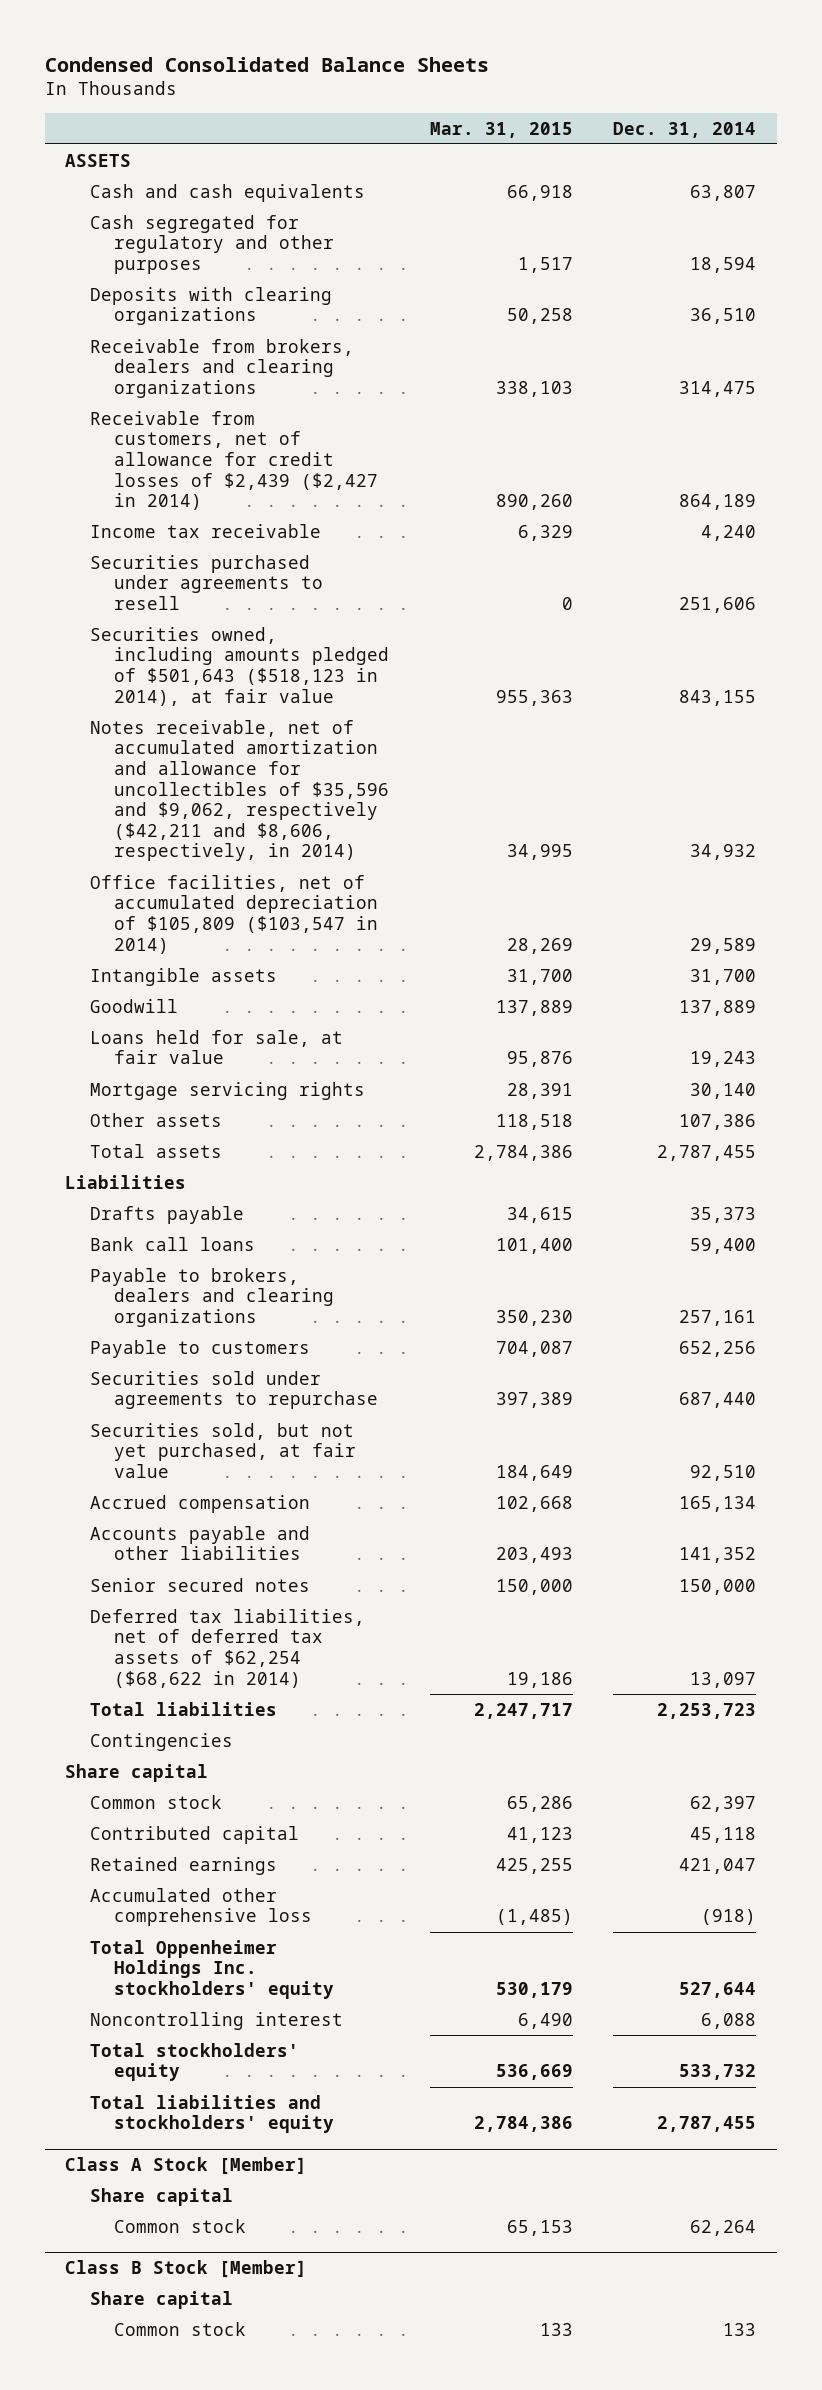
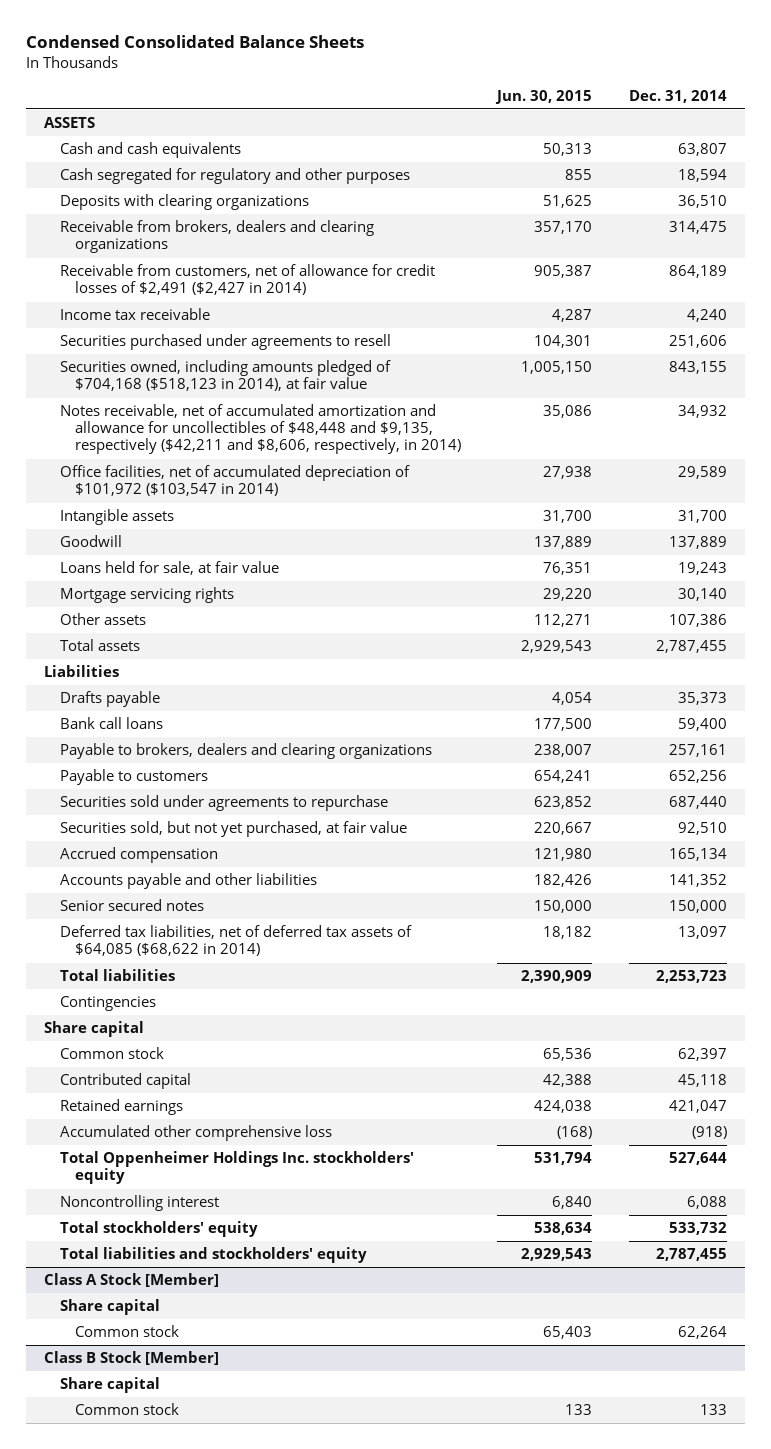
[429,121,573,138] Mar. 31, 2015 -> none
none -> [495,89,593,104] Jun. 30, 2015
[89,410,378,511] Receivable from customers, net of allowance for credit losses of $2,439 ($2,427 in 2014) -> [59,264,435,296] Receivable from customers, net of allowance for credit losses of $2,491 ($2,427 in 2014)
[89,626,389,706] Securities owned, including amounts pledged of $501,643 ($518,123 in 2014), at fair value -> [59,360,391,392] Securities owned, including amounts pledged of $704,168 ($518,123 in 2014), at fair value
[89,719,389,862] Notes receivable, net of accumulated amortization and allowance for uncollectibles of $35,596 and $9,062, respectively ($42,211 and $8,606, respectively, in 2014) -> [59,404,461,455] Notes receivable, net of accumulated amortization and allowance for uncollectibles of $48,448 and $9,135, respectively ($42,211 and $8,606, respectively, in 2014)
[89,874,378,954] Office facilities, net of accumulated depreciation of $105,809 ($103,547 in 2014) -> [59,465,410,497] Office facilities, net of accumulated depreciation of $101,972 ($103,547 in 2014)
[89,1608,365,1688] Deferred tax liabilities, net of deferred tax assets of $62,254 ($68,622 in 2014) -> [59,925,412,957] Deferred tax liabilities, net of deferred tax assets of $64,085 ($68,622 in 2014)

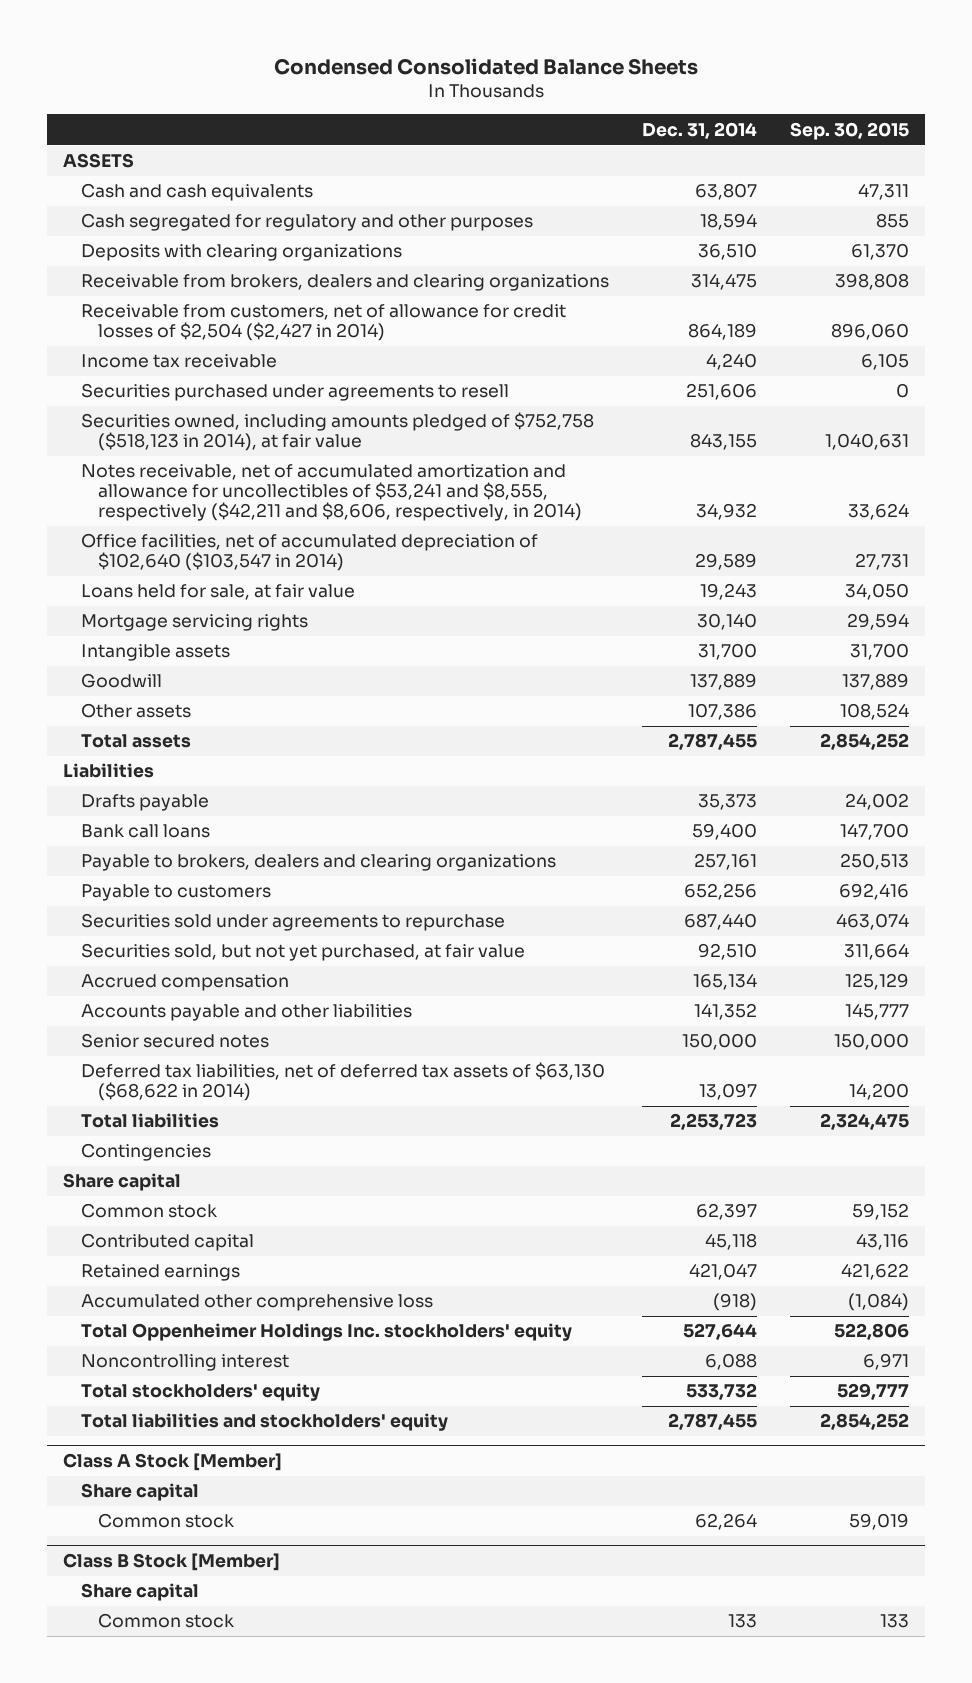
[495,89,593,104] Jun. 30, 2015 -> none
none -> [789,121,909,140] Sep. 30, 2015
[59,264,435,296] Receivable from customers, net of allowance for credit losses of $2,491 ($2,427 in 2014) -> [80,304,566,342] Receivable from customers, net of allowance for credit losses of $2,504 ($2,427 in 2014)
[59,360,391,392] Securities owned, including amounts pledged of $704,168 ($518,123 in 2014), at fair value -> [80,412,594,452] Securities owned, including amounts pledged of $752,758 ($518,123 in 2014), at fair value
[59,404,461,455] Notes receivable, net of accumulated amortization and allowance for uncollectibles of $48,448 and $9,135, respectively ($42,211 and $8,606, respectively, in 2014) -> [80,464,583,522] Notes receivable, net of accumulated amortization and allowance for uncollectibles of $53,241 and $8,555, respectively ($42,211 and $8,606, respectively, in 2014)
[59,465,410,497] Office facilities, net of accumulated depreciation of $101,972 ($103,547 in 2014) -> [80,533,538,572] Office facilities, net of accumulated depreciation of $102,640 ($103,547 in 2014)
[59,509,174,526] Intangible assets -> [80,644,230,662] Intangible assets
[59,535,122,548] Goodwill -> [80,673,162,689] Goodwill
[59,925,412,957] Deferred tax liabilities, net of deferred tax assets of $64,085 ($68,622 in 2014) -> [80,1062,605,1102] Deferred tax liabilities, net of deferred tax assets of $63,130 ($68,622 in 2014)

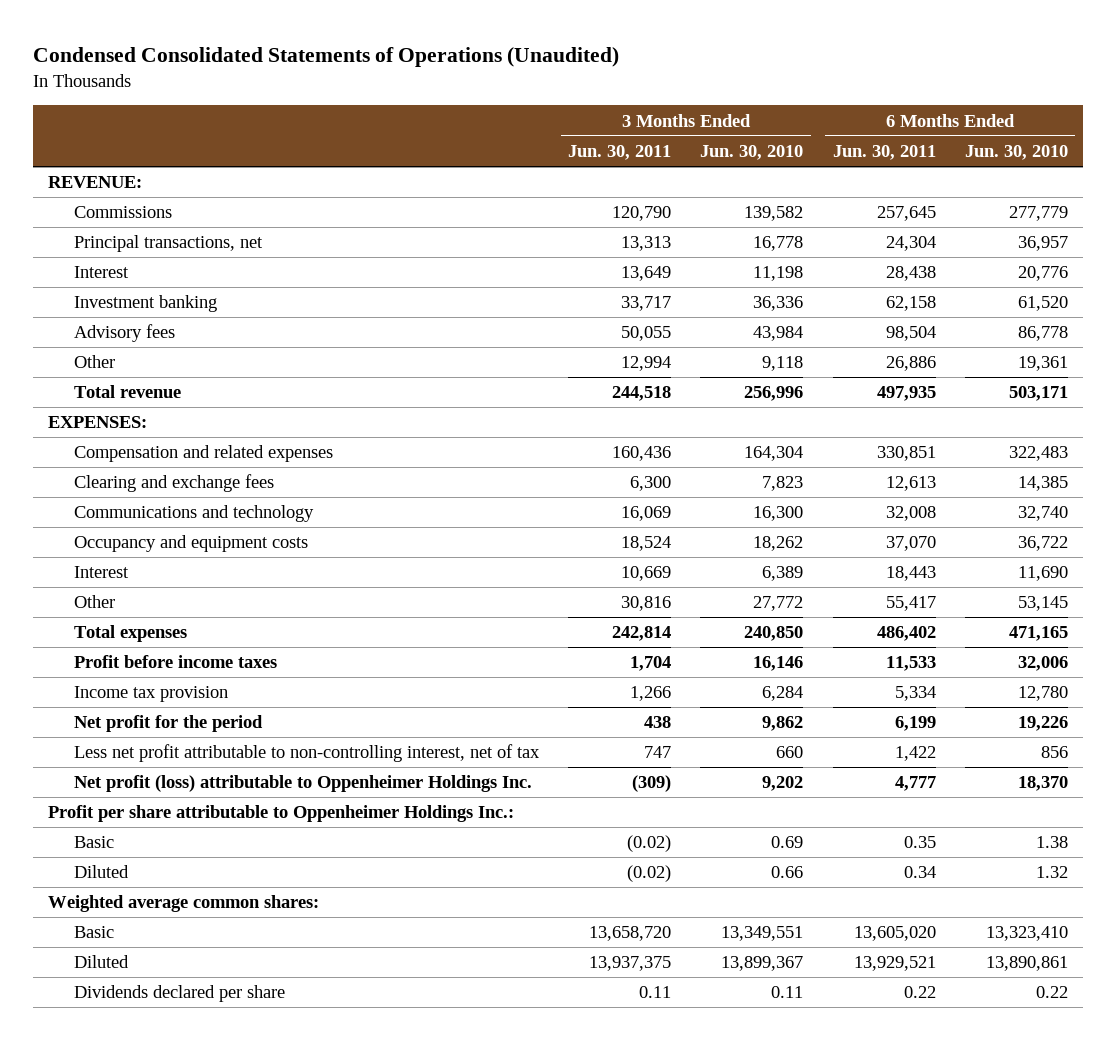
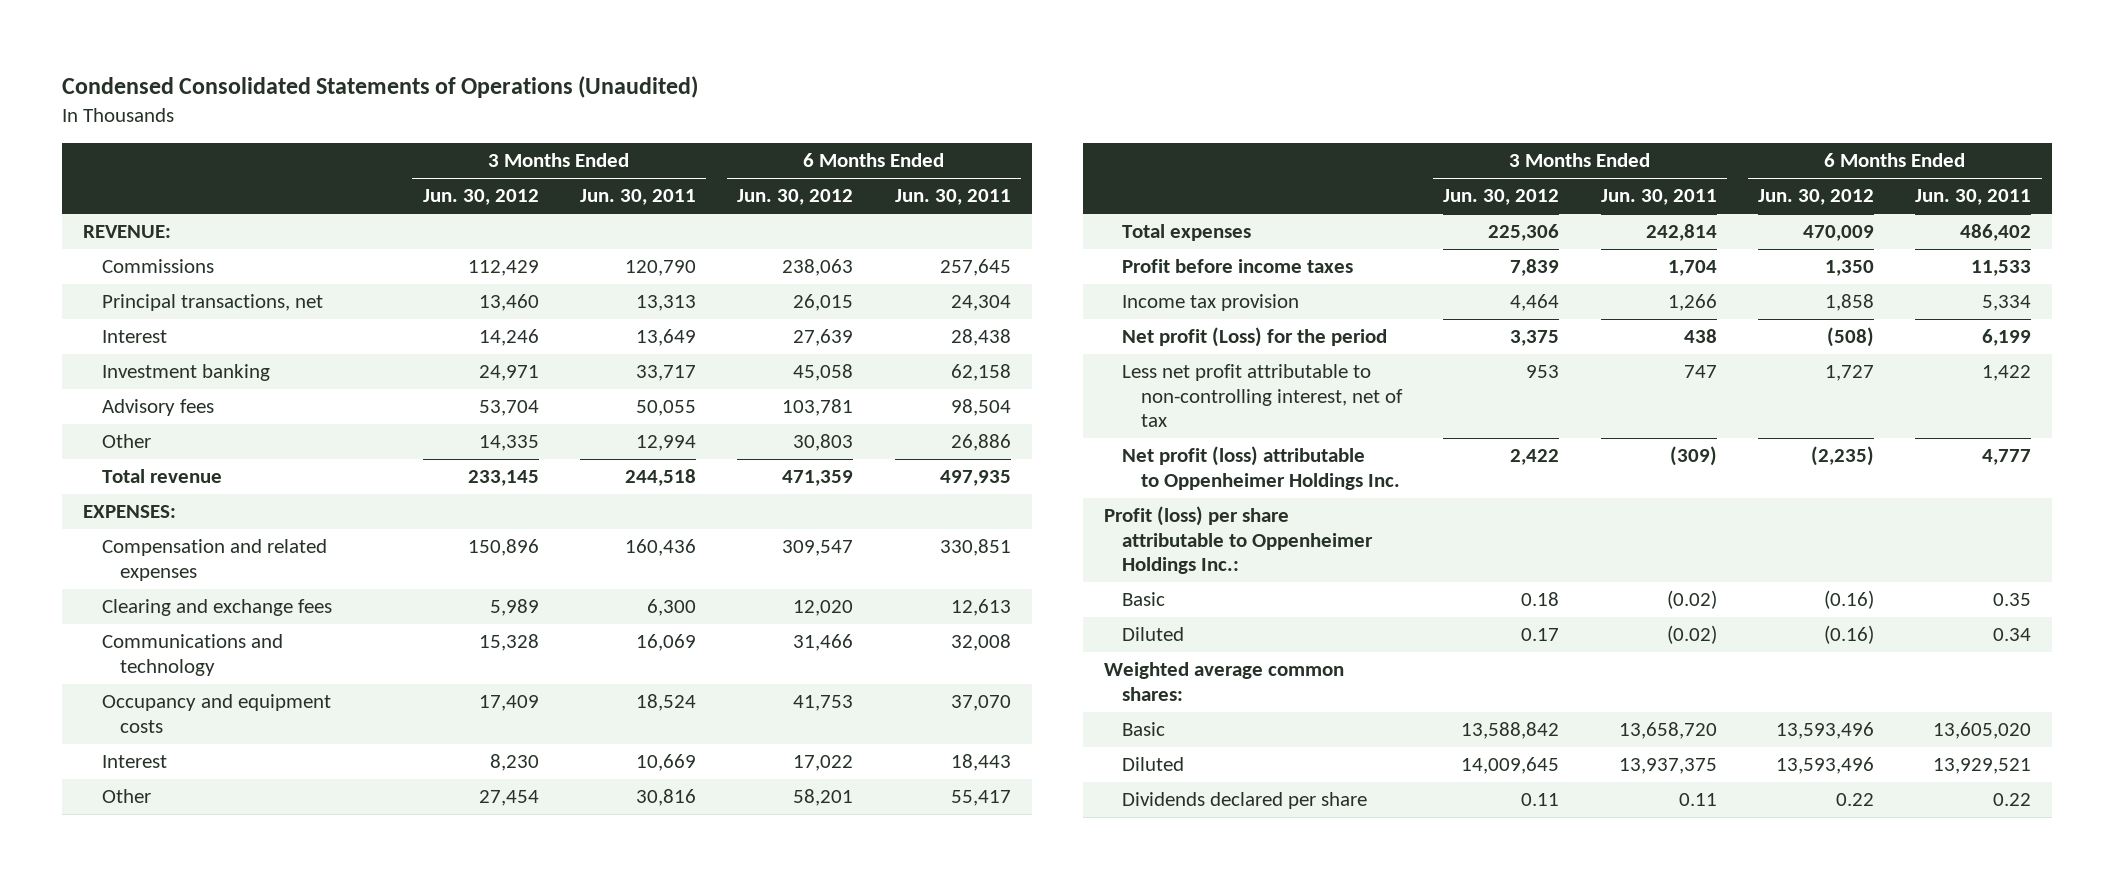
[700,144,804,160] Jun. 30, 2010 -> none
[964,144,1068,160] Jun. 30, 2010 -> none
none -> [422,189,539,206] Jun. 30, 2012
none -> [737,189,854,206] Jun. 30, 2012
[73,715,263,733] Net profit for the period -> [1122,327,1388,348] Net profit (Loss) for the period
[47,805,514,823] Profit per share attributable to Oppenheimer Holdings Inc.: -> [1103,506,1374,575] Profit (loss) per share attributable to Oppenheimer Holdings Inc.:

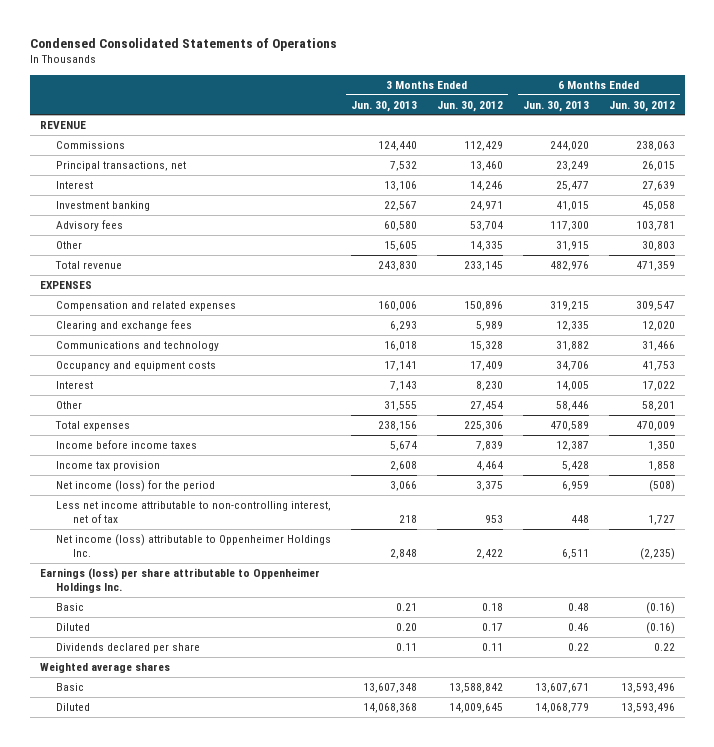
[62,76,699,99] Condensed Consolidated Statements of Operations (Unaudited) -> [29,37,337,51] Condensed Consolidated Statements of Operations
[579,189,696,206] Jun. 30, 2011 -> none
[894,189,1011,206] Jun. 30, 2011 -> none
none -> [351,100,418,112] Jun. 30, 2013
none -> [522,100,589,112] Jun. 30, 2013
[83,225,172,239] REVENUE: -> [39,120,86,129] REVENUE
[83,505,177,519] EXPENSES: -> [39,280,92,289] EXPENSES
[1122,259,1354,274] Profit before income taxes -> [56,439,198,449] Income before income taxes
[1122,327,1388,348] Net profit (Loss) for the period -> [56,479,216,492] Net income (loss) for the period
[1122,364,1403,428] Less net profit attributable to non-controlling interest, net of tax -> [56,500,332,524] Less net income attributable to non-controlling interest, net of tax
[1122,446,1400,490] Net profit (loss) attributable to Oppenheimer Holdings Inc. -> [56,533,332,558] Net income (loss) attributable to Oppenheimer Holdings Inc.
[1103,506,1374,575] Profit (loss) per share attributable to Oppenheimer Holdings Inc.: -> [39,567,320,594] Earnings (loss) per share attributable to Oppenheimer Holdings Inc.
[1122,792,1368,810] Dividends declared per share -> [56,642,201,653] Dividends declared per share
[1103,662,1344,701] Weighted average common shares: -> [39,661,170,673] Weighted average shares

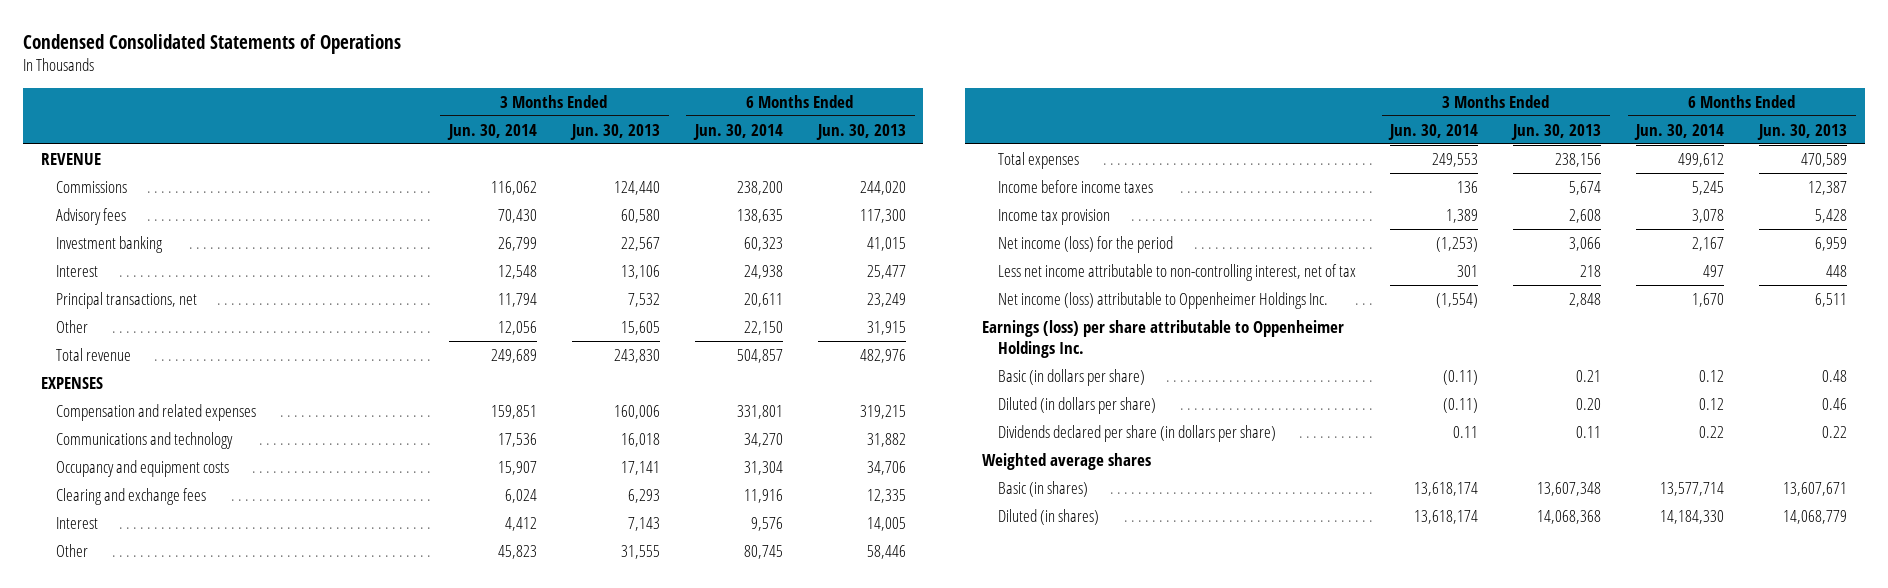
[437,100,504,112] Jun. 30, 2012 -> none
[608,100,675,112] Jun. 30, 2012 -> none
none -> [446,123,537,140] Jun. 30, 2014
none -> [692,123,783,140] Jun. 30, 2014
[56,200,151,211] Investment banking -> [56,235,164,253] Investment banking
[56,180,94,189] Interest -> [56,264,99,277] Interest
[56,160,187,171] Principal transactions, net -> [56,291,198,309] Principal transactions, net
[56,319,193,331] Clearing and exchange fees -> [56,487,207,505] Clearing and exchange fees
[56,602,85,611] Basic -> [997,368,1145,386] Basic (in dollars per share)
[56,622,91,631] Diluted -> [997,396,1156,414] Diluted (in dollars per share)
[56,642,201,653] Dividends declared per share -> [997,424,1276,442] Dividends declared per share (in dollars per share)
[56,682,85,691] Basic -> [997,480,1088,497] Basic (in shares)
[56,702,91,711] Diluted -> [997,508,1099,525] Diluted (in shares)

